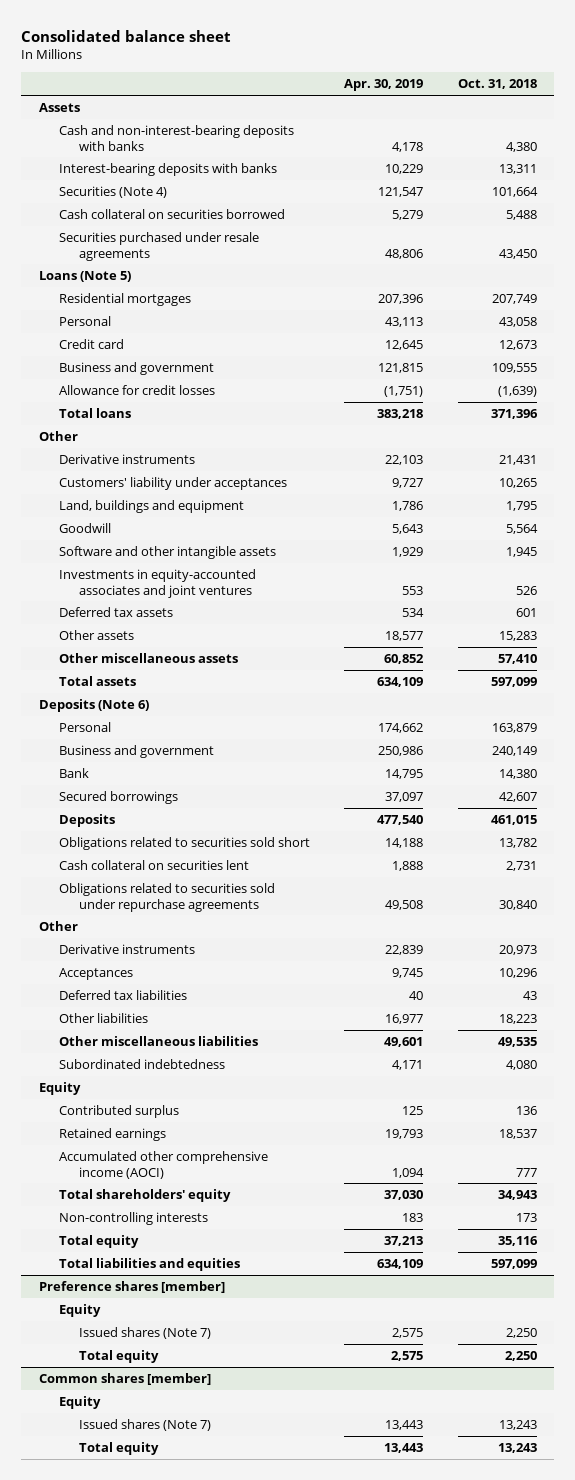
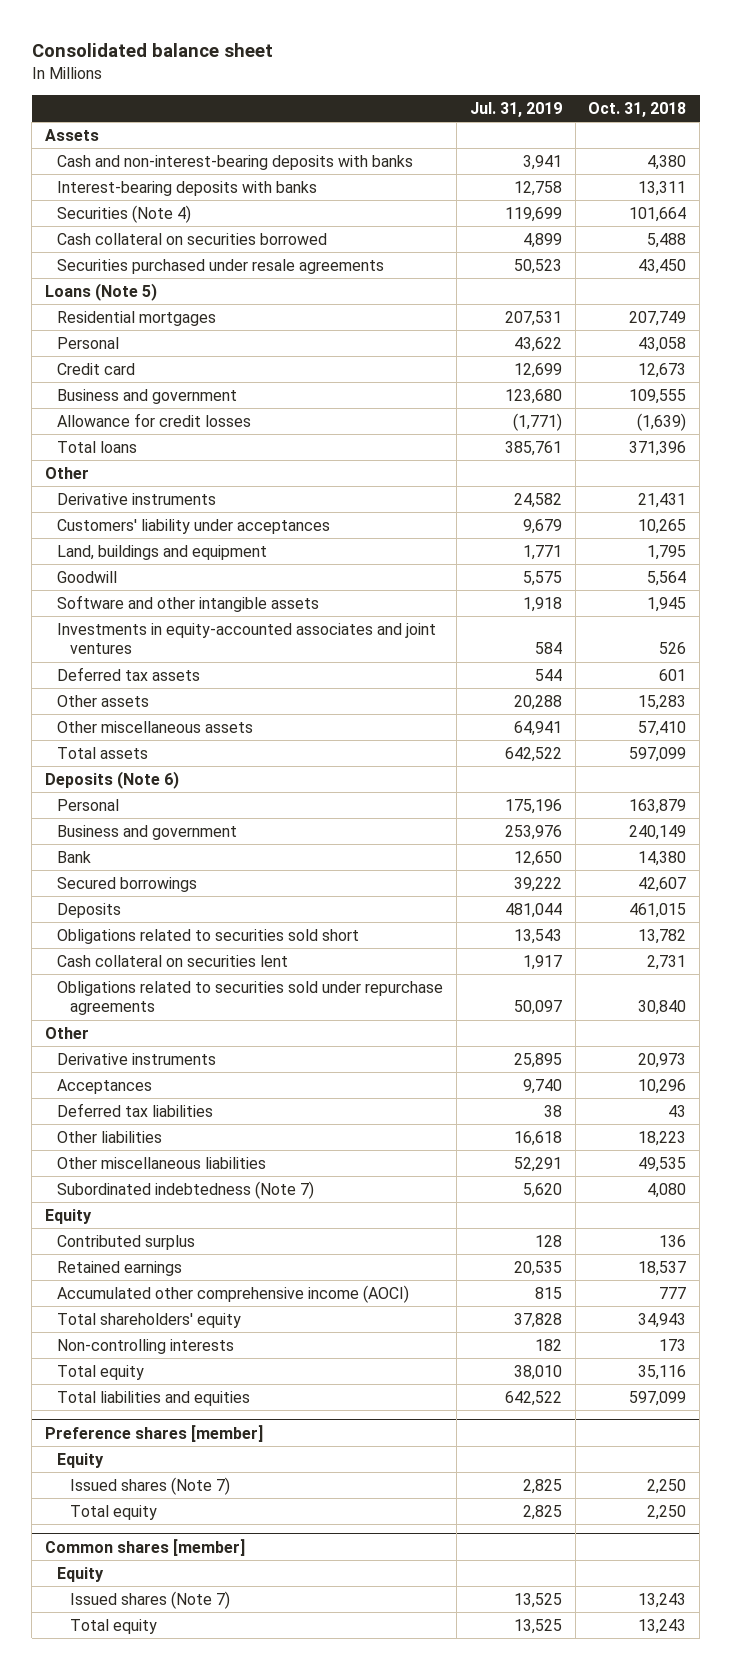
[344,79,424,92] Apr. 30, 2019 -> none
none -> [469,101,562,117] Jul. 31, 2019
[58,1058,225,1069] Subordinated indebtedness -> [57,1181,315,1200] Subordinated indebtedness (Note 7)

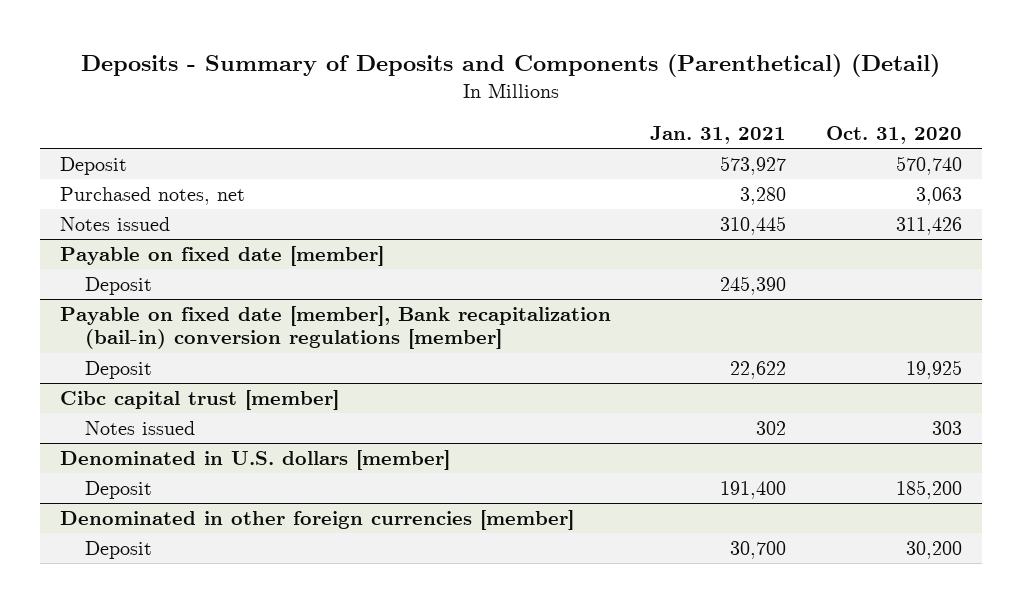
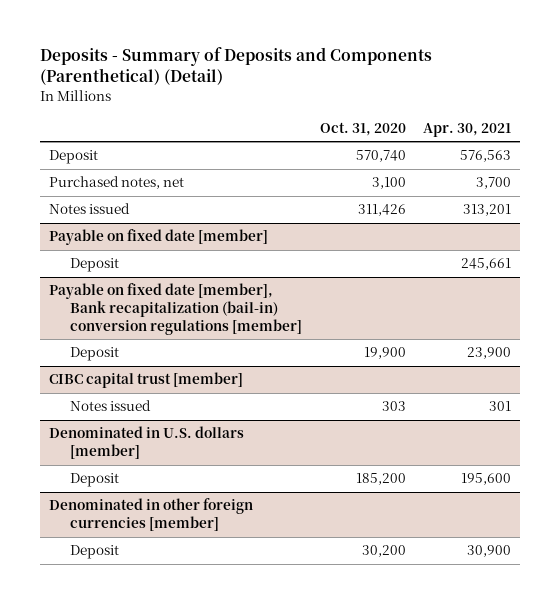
[650,125,787,144] Jan. 31, 2021 -> none
none -> [423,122,512,137] Apr. 30, 2021
[915,187,962,206] 3,063 -> [371,177,406,190] 3,100
[905,360,962,380] 19,925 -> [363,347,406,360] 19,900
[59,390,339,411] Cibc capital trust [member] -> [48,372,243,389] CIBC capital trust [member]

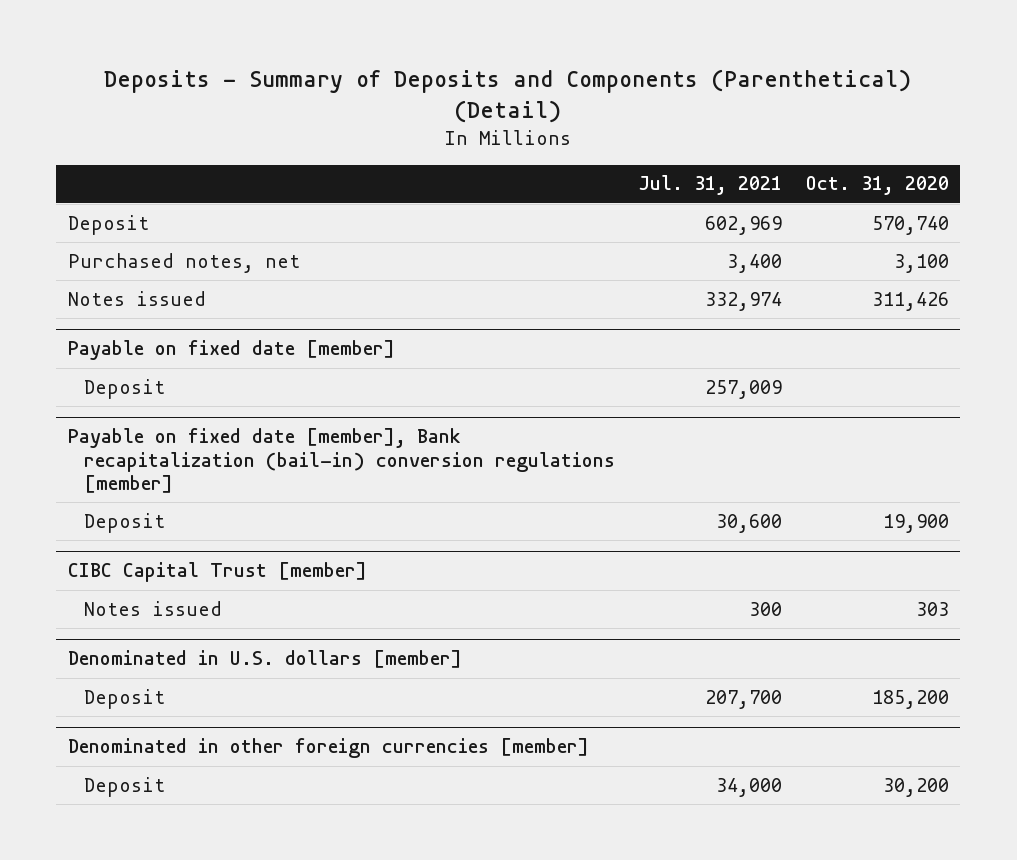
[423,122,512,137] Apr. 30, 2021 -> none
none -> [638,175,783,196] Jul. 31, 2021
[48,372,243,389] CIBC capital trust [member] -> [67,562,367,583] CIBC Capital Trust [member]

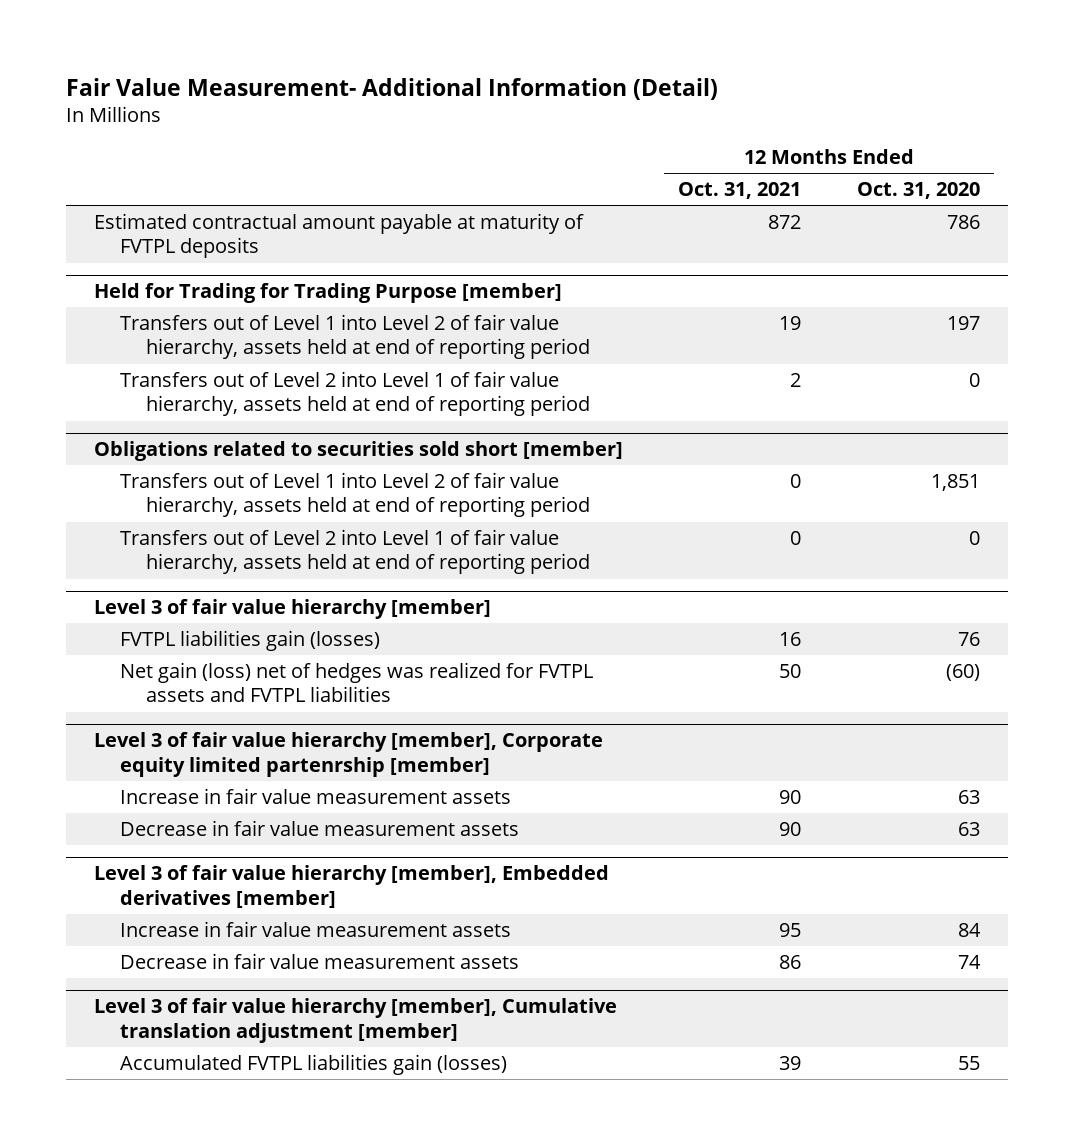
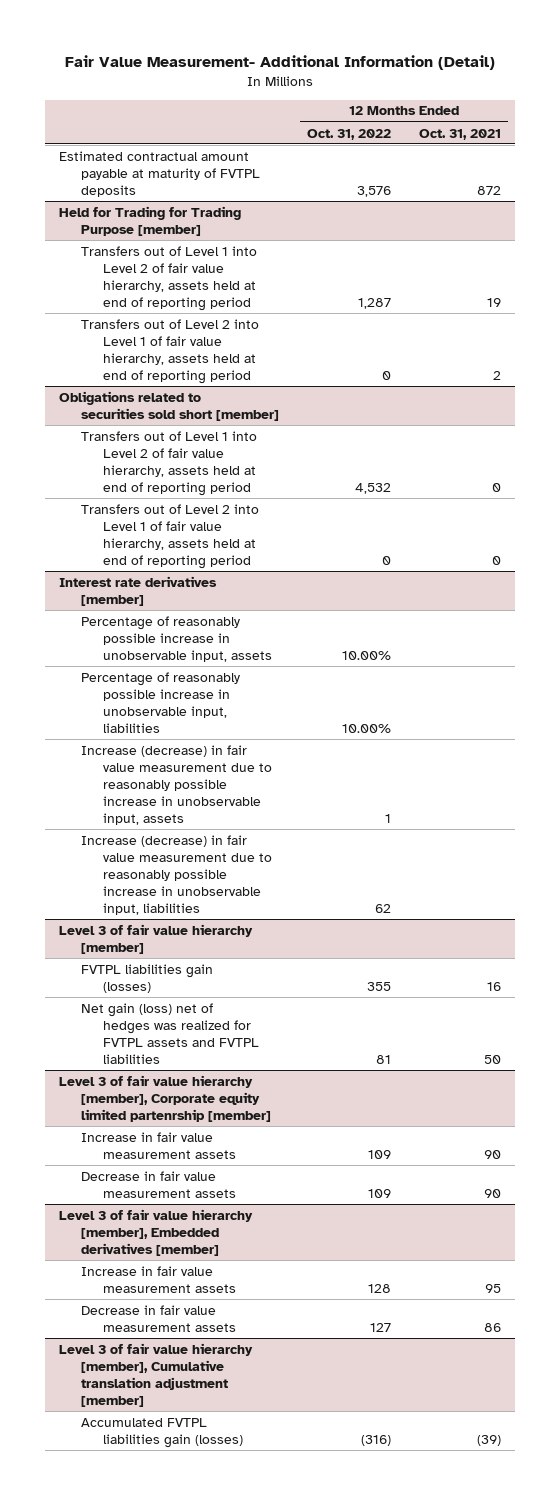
[857,182,981,200] Oct. 31, 2020 -> none
none -> [307,128,392,140] Oct. 31, 2022
none -> [59,575,218,606] Interest rate derivatives [member]
none -> [81,615,273,662] Percentage of reasonably possible increase in unobservable input, assets
none -> [81,671,241,733] Percentage of reasonably possible increase in unobservable input, liabilities
none -> [81,744,273,825] Increase (decrease) in fair value measurement due to reasonably possible increase in unobservable input, assets
none -> [81,834,273,915] Increase (decrease) in fair value measurement due to reasonably possible increase in unobservable input, liabilities
[779,1055,802,1070] 39 -> [477,1434,502,1446] (39)

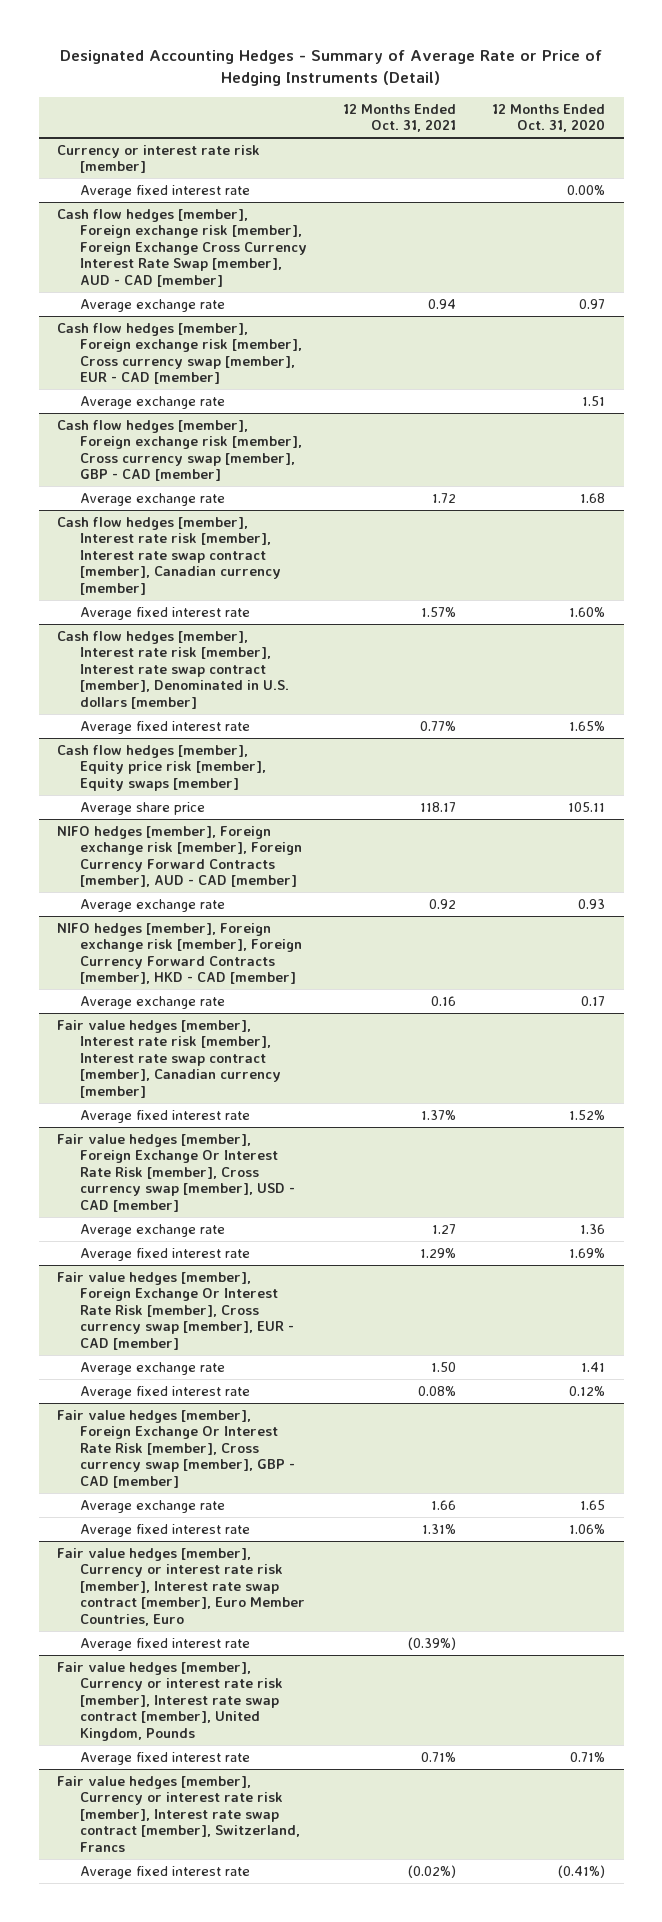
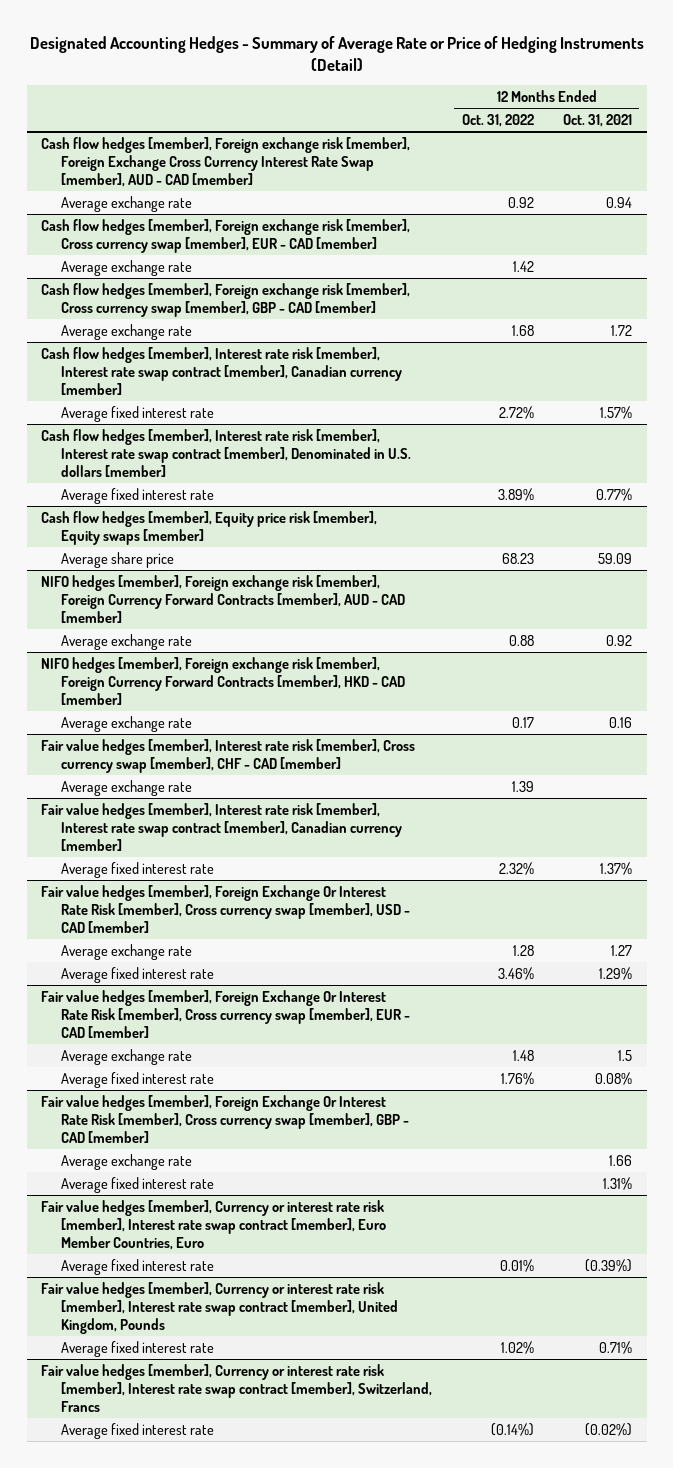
[492,103,606,133] 12 Months Ended Oct. 31, 2020 -> none
none -> [461,113,534,127] Oct. 31, 2022
[56,144,260,174] Currency or interest rate risk [member] -> none
[79,184,250,198] Average fixed interest rate -> none
[419,801,456,812] 118.17 -> [598,552,633,564] 59.09
none -> [41,738,416,773] Fair value hedges [member], Interest rate risk [member], Cross currency swap [member], CHF - CAD [member]
none -> [61,779,193,796] Average exchange rate
[430,1361,456,1372] 1.50 -> [618,1049,633,1061] 1.5

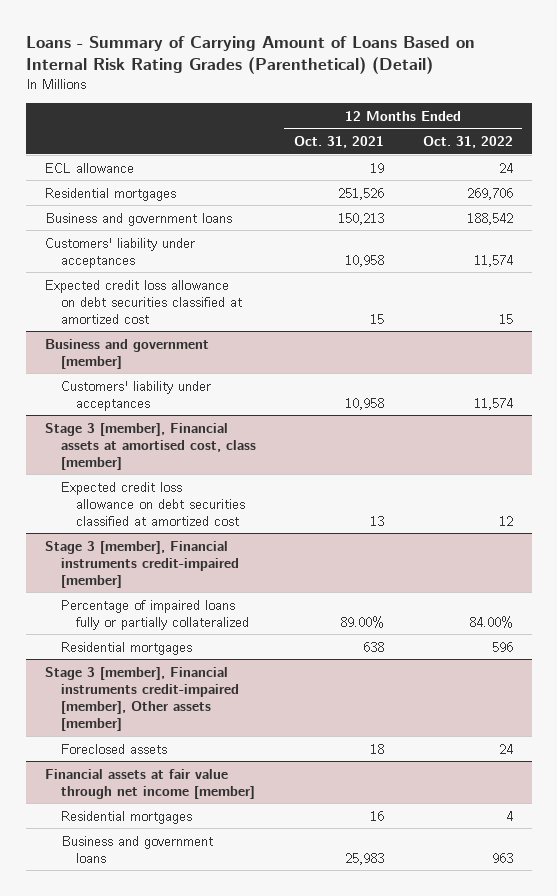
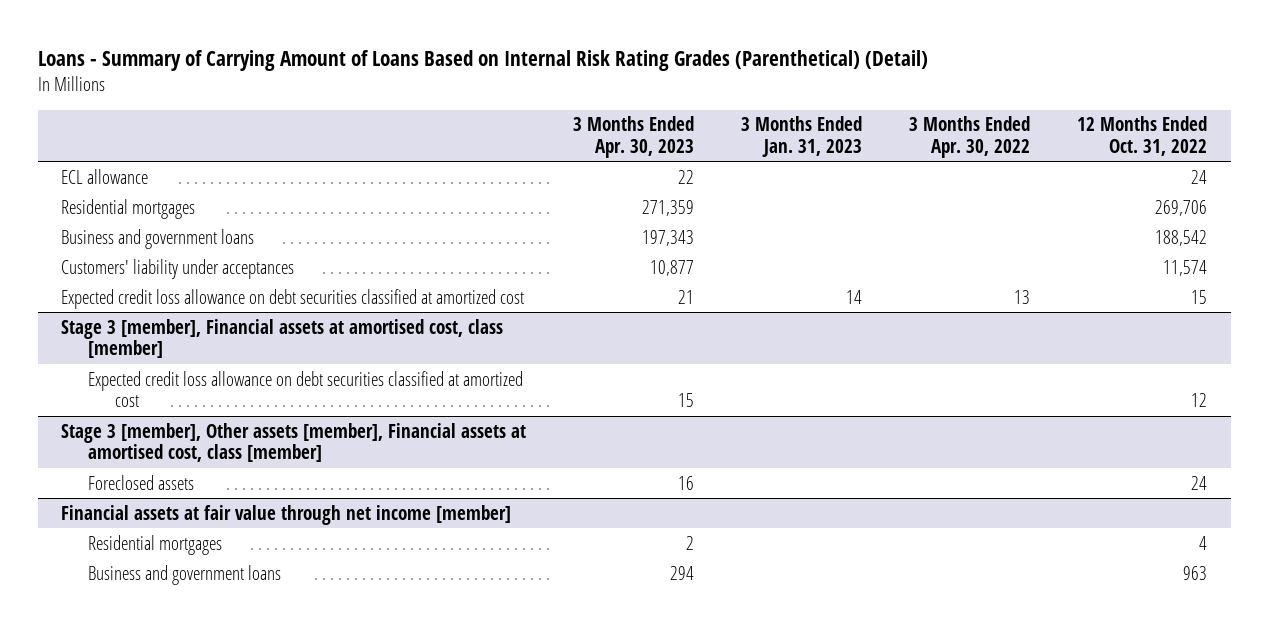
[294,135,385,148] Oct. 31, 2021 -> none
none -> [573,116,695,158] 3 Months Ended Apr. 30, 2023
none -> [741,116,863,157] 3 Months Ended Jan. 31, 2023
none -> [909,116,1031,158] 3 Months Ended Apr. 30, 2022
[44,338,209,369] Business and government [member] -> none
[60,380,211,411] Customers' liability under acceptances -> none
[44,540,239,588] Stage 3 [member], Financial instruments credit-impaired [member] -> none
[60,599,250,630] Percentage of impaired loans fully or partially collateralized -> none
[60,641,192,655] Residential mortgages -> none
[44,666,239,731] Stage 3 [member], Financial instruments credit-impaired [member], Other assets [member] -> none
none -> [61,422,527,463] Stage 3 [member], Other assets [member], Financial assets at amortised cost, class [member]

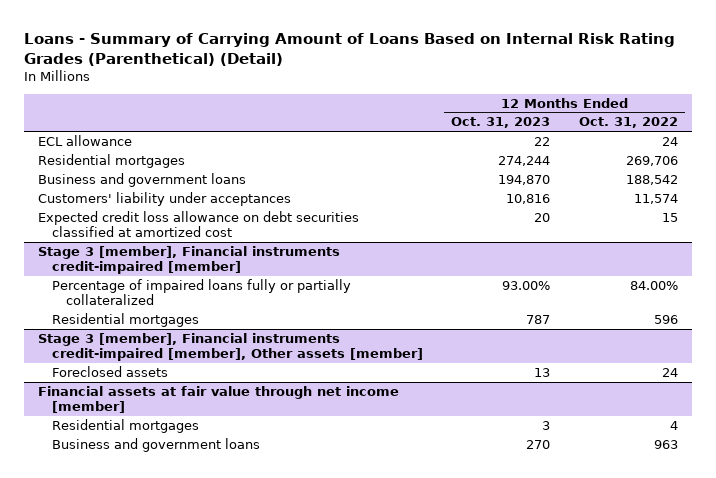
[573,116,695,158] 3 Months Ended Apr. 30, 2023 -> none
[741,116,863,157] 3 Months Ended Jan. 31, 2023 -> none
[909,116,1031,158] 3 Months Ended Apr. 30, 2022 -> none
none -> [451,117,551,129] Oct. 31, 2023
[61,318,504,359] Stage 3 [member], Financial assets at amortised cost, class [member] -> none
[88,370,524,408] Expected credit loss allowance on debt securities classified at amortized cost -> none
[61,422,527,463] Stage 3 [member], Other assets [member], Financial assets at amortised cost, class [member] -> none
none -> [37,245,340,275] Stage 3 [member], Financial instruments credit-impaired [member]
none -> [51,278,351,306] Percentage of impaired loans fully or partially collateralized
none -> [51,312,199,327] Residential mortgages
none -> [37,332,423,362] Stage 3 [member], Financial instruments credit-impaired [member], Other assets [member]

